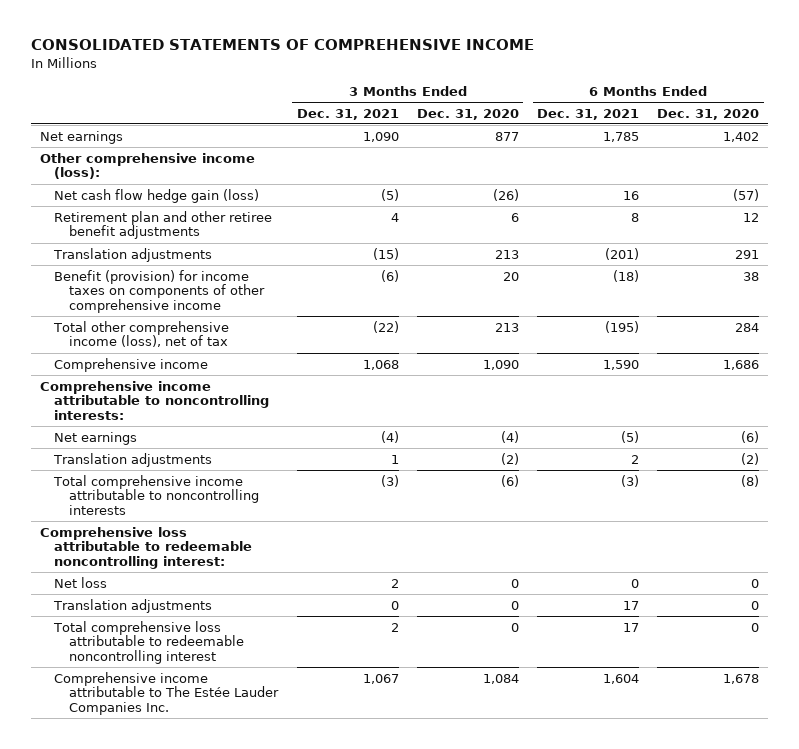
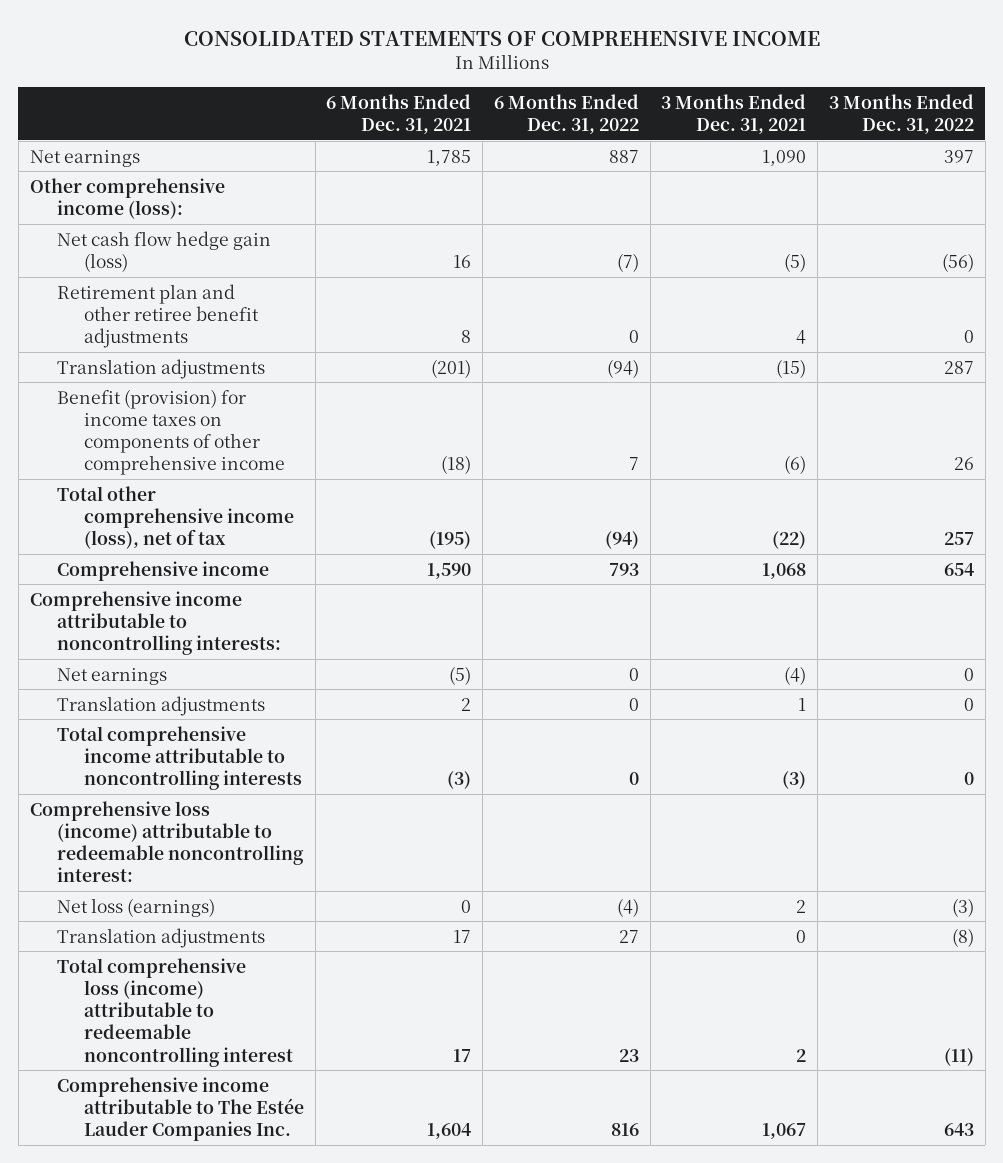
[416,108,519,120] Dec. 31, 2020 -> none
[657,108,760,120] Dec. 31, 2020 -> none
none -> [493,93,639,134] 6 Months Ended Dec. 31, 2022
none -> [828,93,974,134] 3 Months Ended Dec. 31, 2022
[39,526,253,570] Comprehensive loss attributable to redeemable noncontrolling interest: -> [29,800,304,883] Comprehensive loss (income) attributable to redeemable noncontrolling interest:
[54,576,108,588] Net loss -> [56,897,215,917] Net loss (earnings)
[53,620,245,665] Total comprehensive loss attributable to redeemable noncontrolling interest -> [56,957,293,1067] Total comprehensive loss (income) attributable to redeemable noncontrolling interest

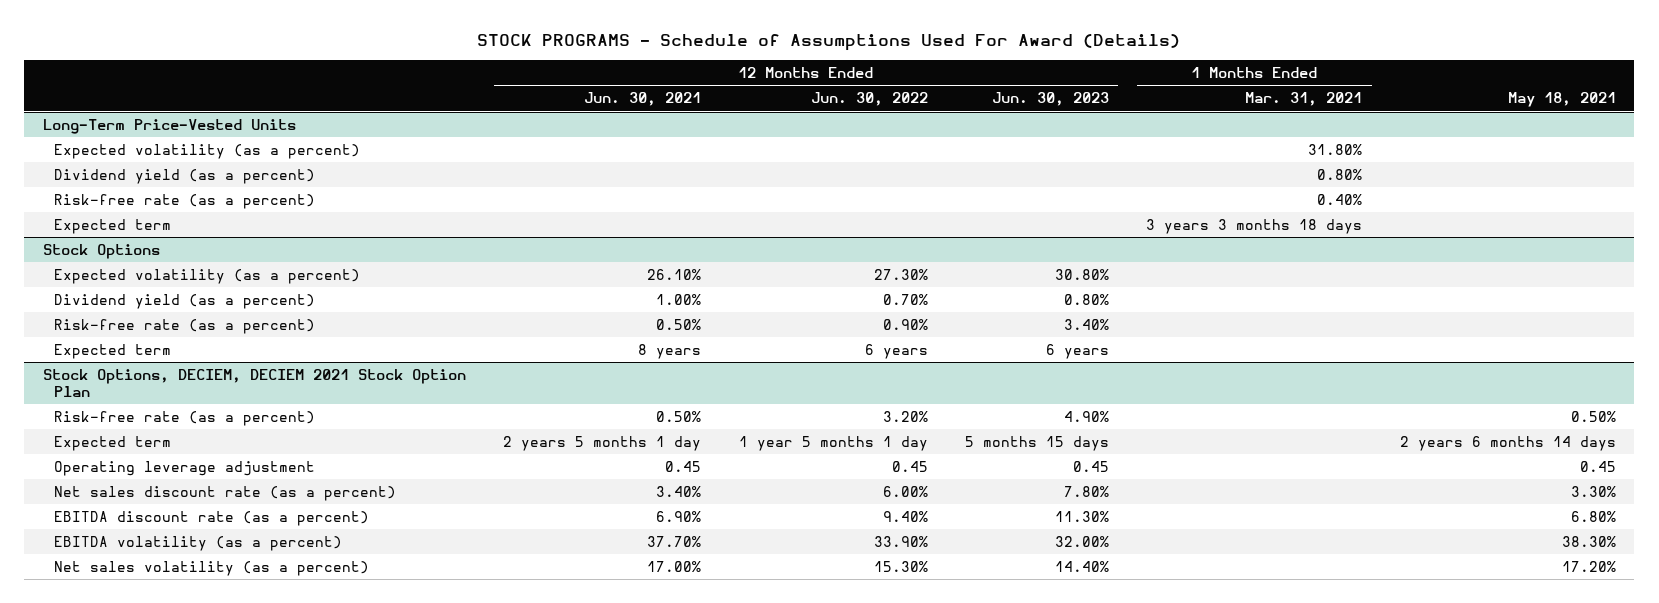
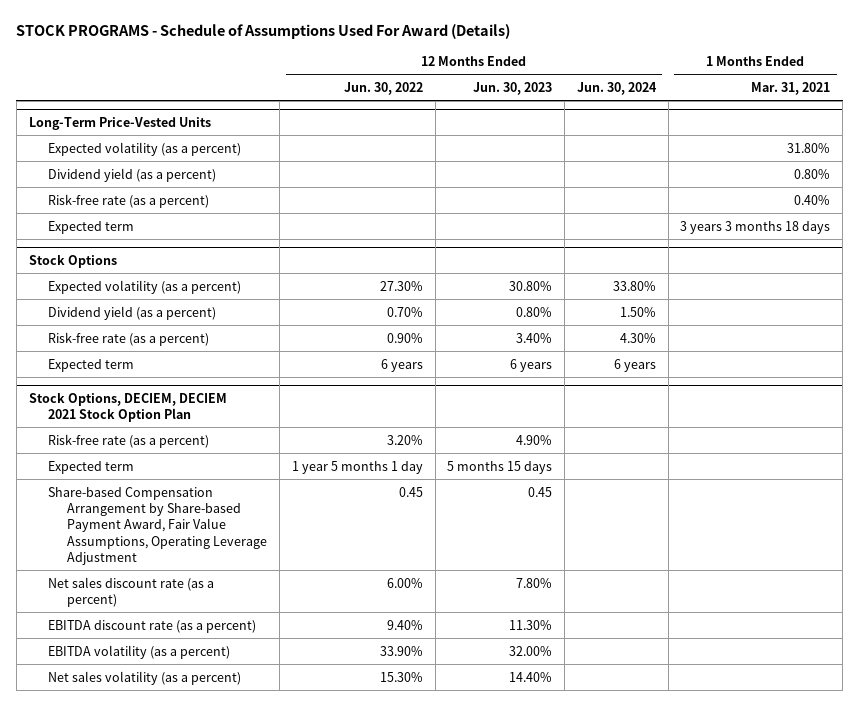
[584,92,702,107] Jun. 30, 2021 -> none
[1507,92,1616,108] May 18, 2021 -> none
none -> [576,82,657,96] Jun. 30, 2024
[53,460,315,476] Operating leverage adjustment -> [47,486,268,565] Share-based Compensation Arrangement by Share-based Payment Award, Fair Value Assumptions, Operating Leverage Adjustment

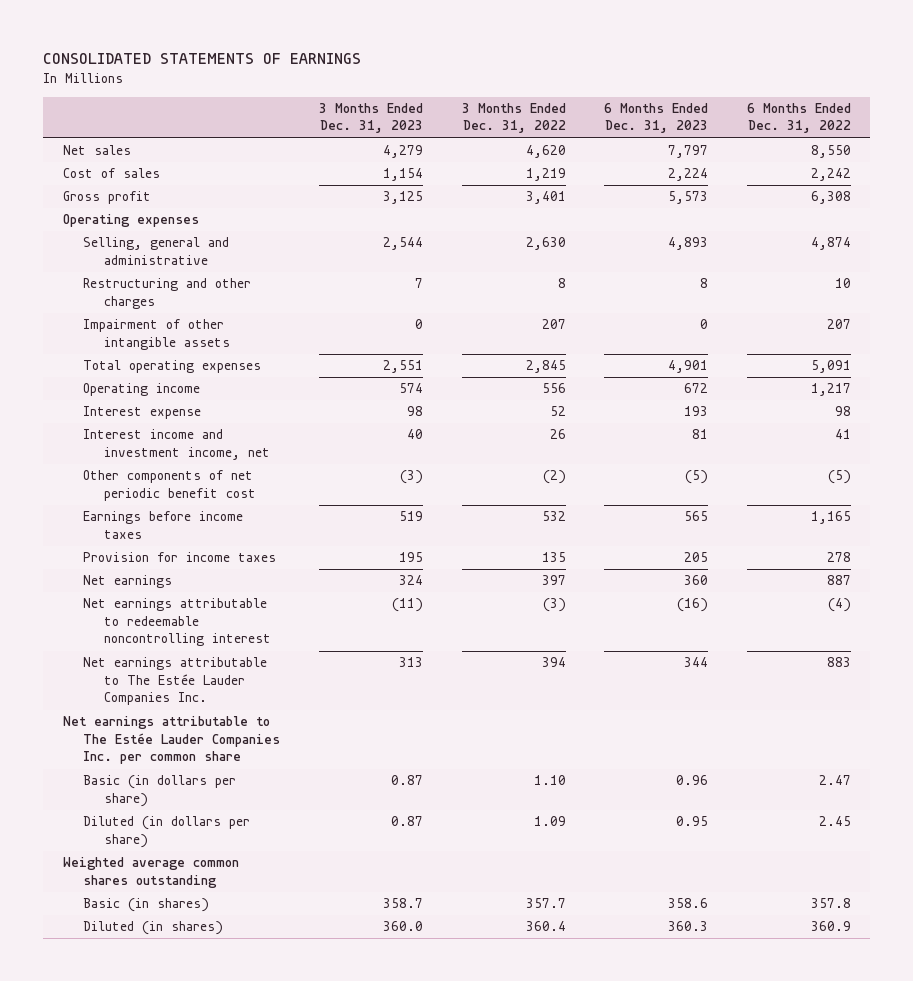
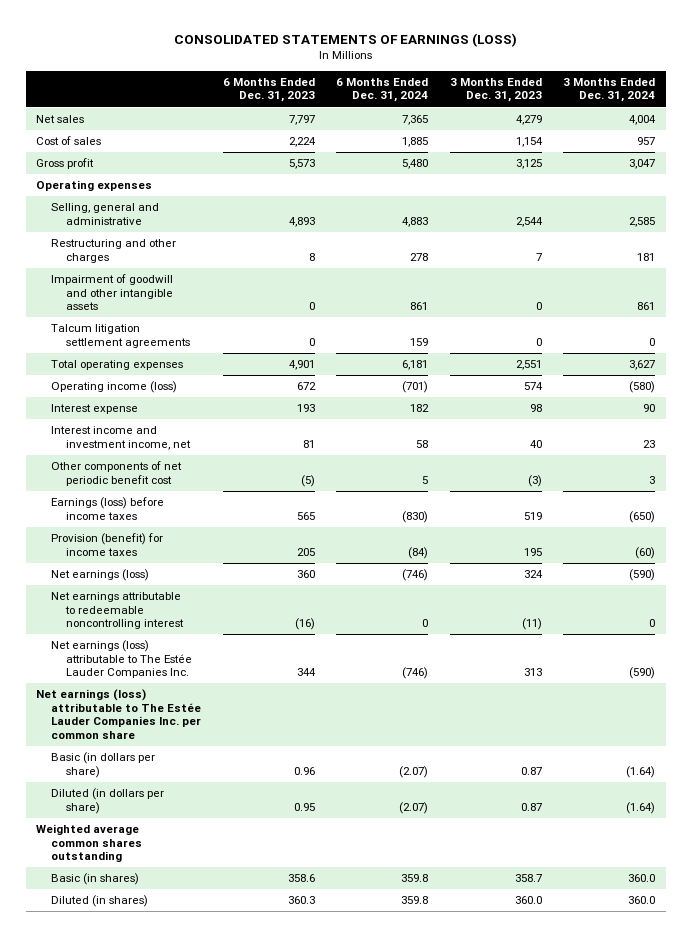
[43,53,362,65] CONSOLIDATED STATEMENTS OF EARNINGS -> [173,32,517,47] CONSOLIDATED STATEMENTS OF EARNINGS (LOSS)
[461,102,566,134] 3 Months Ended Dec. 31, 2022 -> none
[746,102,851,134] 6 Months Ended Dec. 31, 2022 -> none
none -> [336,78,429,103] 6 Months Ended Dec. 31, 2024
none -> [563,78,656,103] 3 Months Ended Dec. 31, 2024
[83,319,231,350] Impairment of other intangible assets -> [51,274,174,311] Impairment of goodwill and other intangible assets
none -> [51,324,190,348] Talcum litigation settlement agreements
[83,383,201,397] Operating income -> [51,381,178,394] Operating income (loss)
[83,511,244,539] Earnings before income taxes -> [51,497,165,520] Earnings (loss) before income taxes
[83,552,277,563] Provision for income taxes -> [51,533,164,556] Provision (benefit) for income taxes
[83,575,173,589] Net earnings -> [51,569,150,582] Net earnings (loss)
[83,657,268,706] Net earnings attributable to The Estée Lauder Companies Inc. -> [51,640,192,679] Net earnings (loss) attributable to The Estée Lauder Companies Inc.
[62,716,281,765] Net earnings attributable to The Estée Lauder Companies Inc. per common share -> [36,689,202,739] Net earnings (loss) attributable to The Estée Lauder Companies Inc. per common share

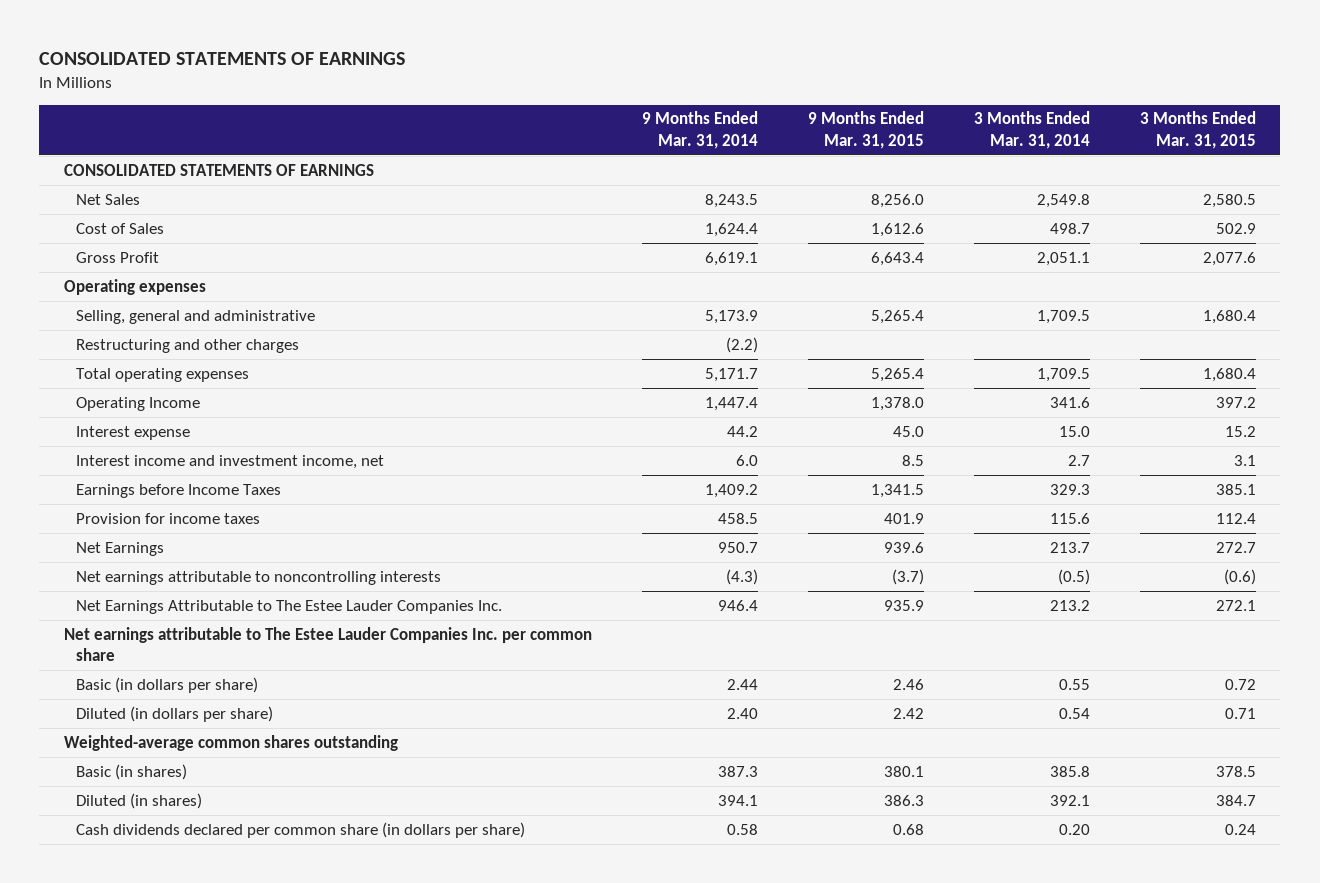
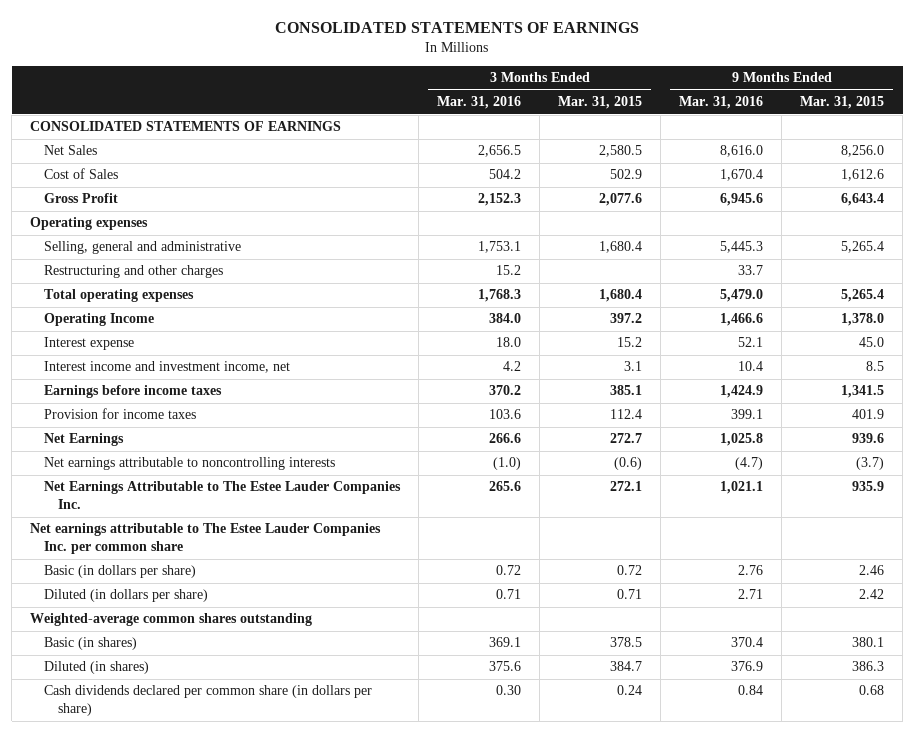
[642,111,759,149] 9 Months Ended Mar. 31, 2014 -> none
[973,111,1090,149] 3 Months Ended Mar. 31, 2014 -> none
none -> [437,96,522,110] Mar. 31, 2016
none -> [679,96,764,110] Mar. 31, 2016
[76,483,282,498] Earnings before Income Taxes -> [44,385,223,399] Earnings before income taxes

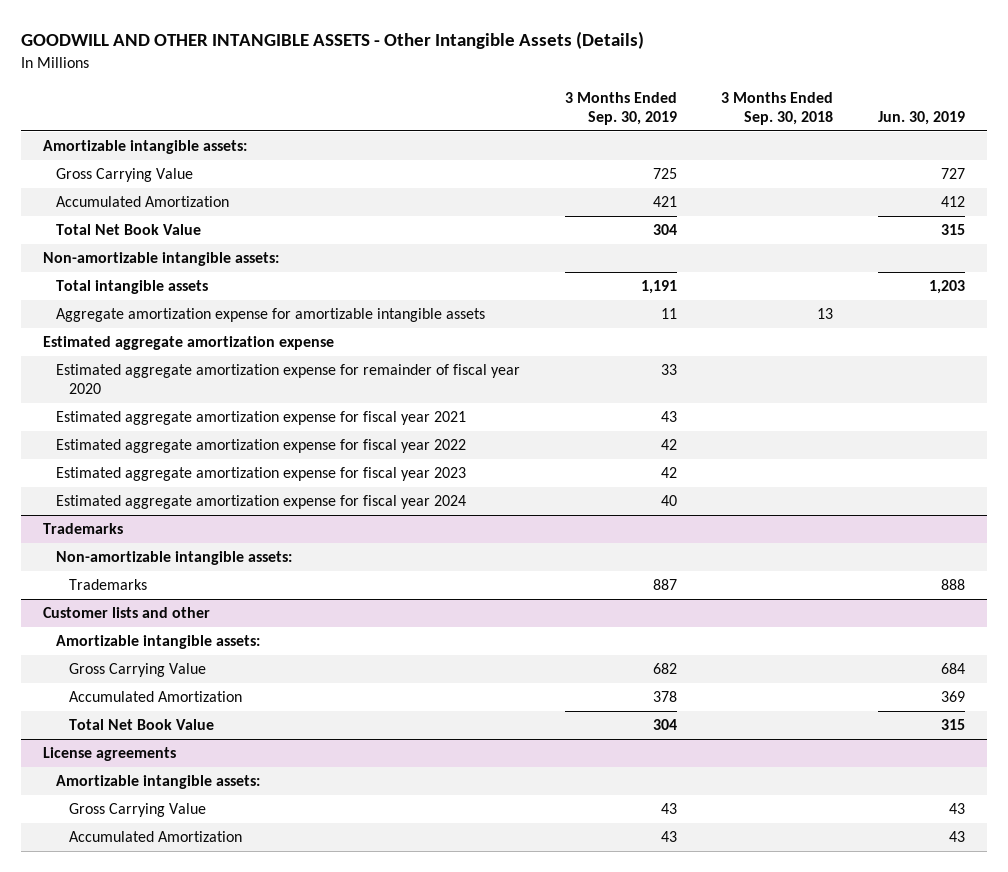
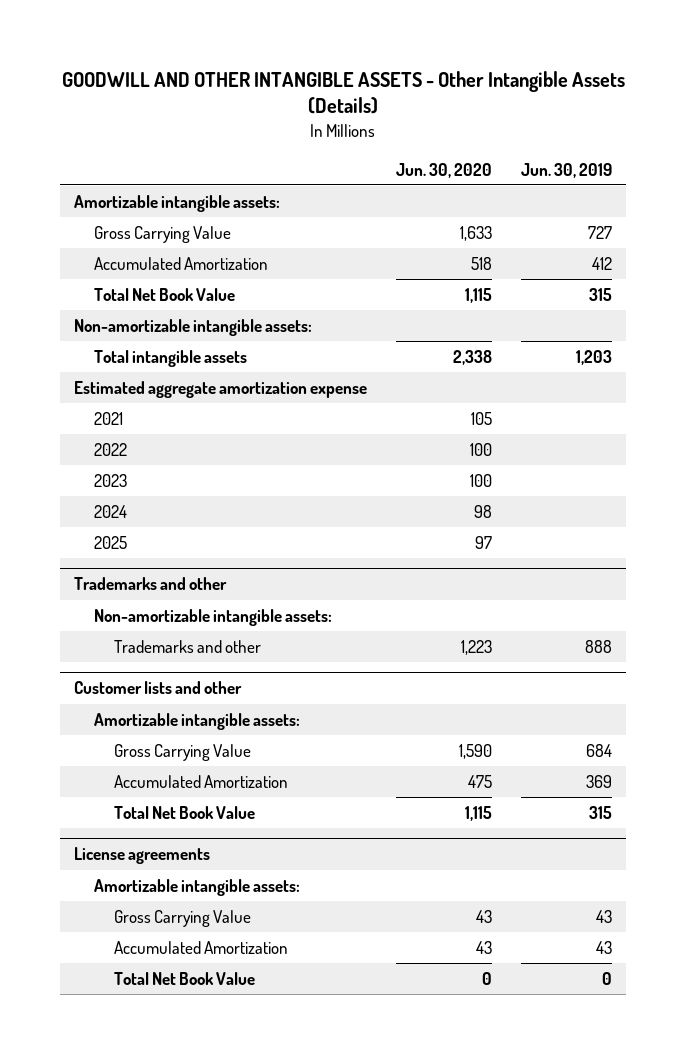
[564,91,677,125] 3 Months Ended Sep. 30, 2019 -> none
[721,91,834,125] 3 Months Ended Sep. 30, 2018 -> none
none -> [395,162,492,178] Jun. 30, 2020
[56,308,486,323] Aggregate amortization expense for amortizable intangible assets -> none
[56,364,521,395] Estimated aggregate amortization expense for remainder of fiscal year 2020 -> none
[43,523,124,535] Trademarks -> none
none -> [93,411,123,425] 2021
[56,411,467,426] Estimated aggregate amortization expense for fiscal year 2021 -> [93,442,127,456] 2022
[56,439,467,454] Estimated aggregate amortization expense for fiscal year 2022 -> [93,473,127,487] 2023
[56,467,467,482] Estimated aggregate amortization expense for fiscal year 2023 -> [93,504,127,518] 2024
[56,495,467,510] Estimated aggregate amortization expense for fiscal year 2024 -> [93,535,127,549] 2025
none -> [74,577,228,591] Trademarks and other
[69,579,148,591] Trademarks -> [113,639,261,653] Trademarks and other
none -> [113,971,255,985] Total Net Book Value

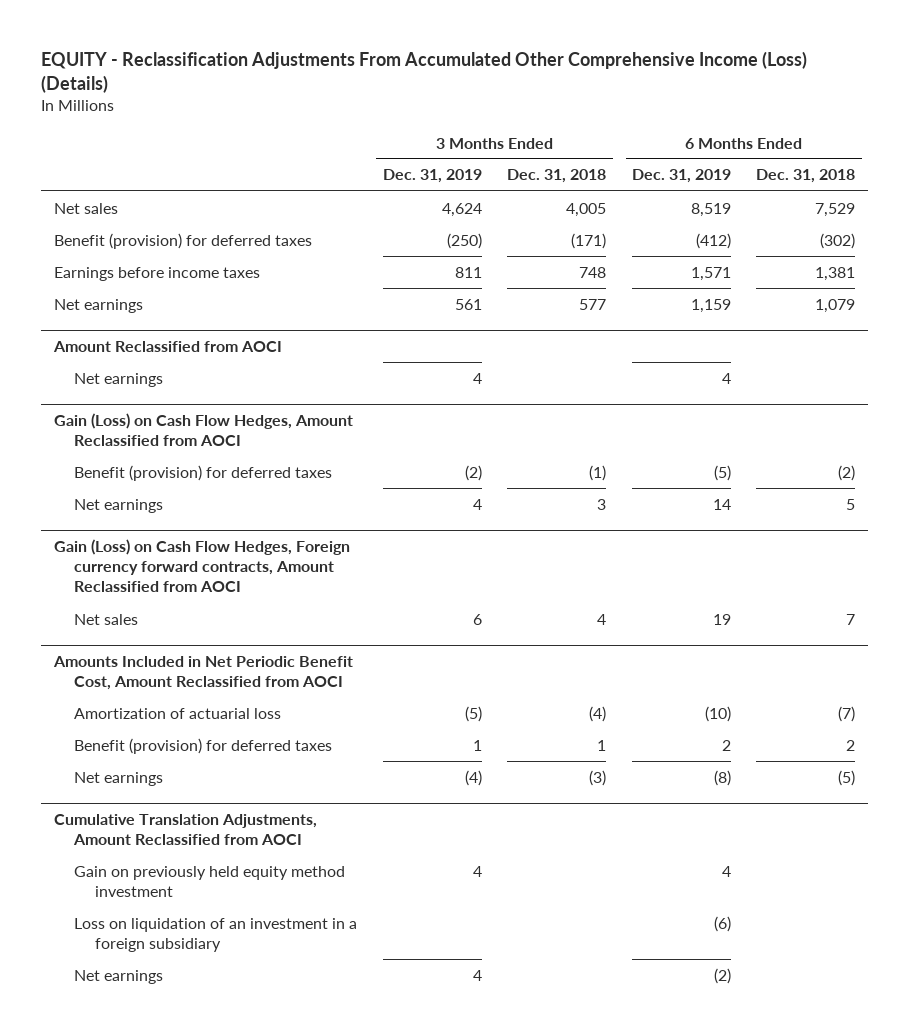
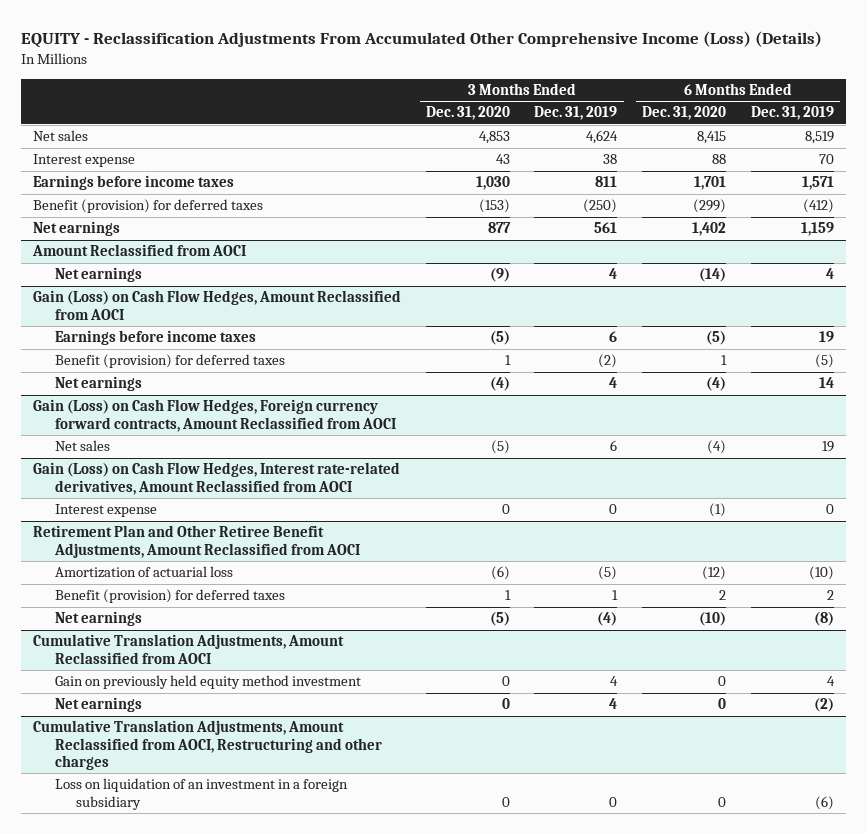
[507,169,607,184] Dec. 31, 2018 -> none
[756,169,856,184] Dec. 31, 2018 -> none
none -> [425,106,510,121] Dec. 31, 2020
none -> [642,106,727,121] Dec. 31, 2020
none -> [33,154,136,168] Interest expense
[53,232,312,249] Benefit (provision) for deferred taxes -> [33,199,264,214] Benefit (provision) for deferred taxes
none -> [54,330,256,346] Earnings before income taxes
[52,655,353,691] Amounts Included in Net Periodic Benefit Cost, Amount Reclassified from AOCI -> none
none -> [33,462,401,495] Gain (Loss) on Cash Flow Hedges, Interest rate-related derivatives, Amount Reclassified from AOCI
none -> [54,504,157,518] Interest expense
none -> [33,525,360,558] Retirement Plan and Other Retiree Benefit Adjustments, Amount Reclassified from AOCI
[74,917,358,952] Loss on liquidation of an investment in a foreign subsidiary -> none
none -> [33,720,382,771] Cumulative Translation Adjustments, Amount Reclassified from AOCI, Restructuring and other charges
none -> [54,778,348,810] Loss on liquidation of an investment in a foreign subsidiary

